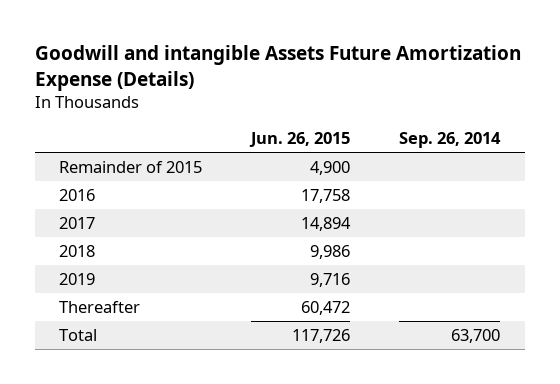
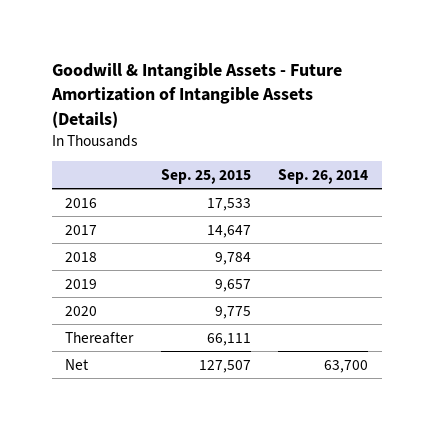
[34,45,521,91] Goodwill and intangible Assets Future Amortization Expense (Details) -> [50,63,342,128] Goodwill & Intangible Assets - Future Amortization of Intangible Assets (Details)
[249,132,351,148] Jun. 26, 2015 -> none
none -> [160,168,251,184] Sep. 25, 2015
[59,160,203,173] Remainder of 2015 -> none
none -> [65,305,98,316] 2020
[59,328,98,341] Total -> [65,358,90,370] Net

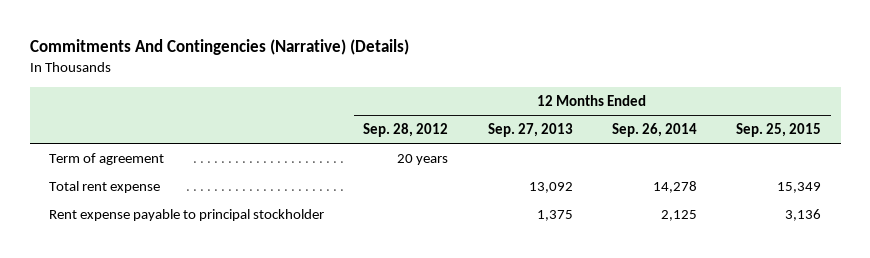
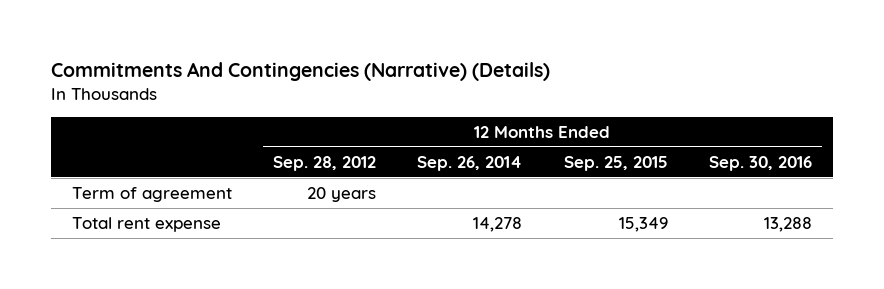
[487,123,573,138] Sep. 27, 2013 -> none
none -> [708,155,812,171] Sep. 30, 2016
[49,208,325,221] Rent expense payable to principal stockholder -> none

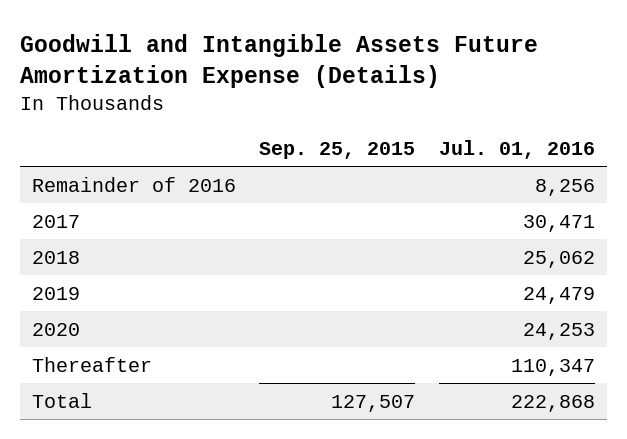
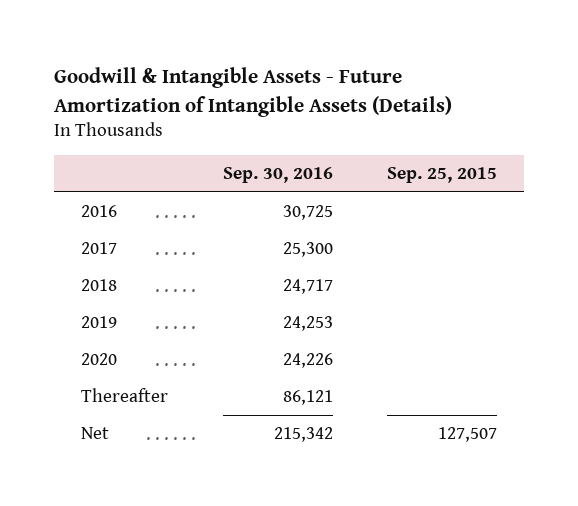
[20,33,539,88] Goodwill and Intangible Assets Future Amortization Expense (Details) -> [54,66,453,117] Goodwill & Intangible Assets - Future Amortization of Intangible Assets (Details)
[438,139,595,159] Jul. 01, 2016 -> none
none -> [222,166,333,183] Sep. 30, 2016
[32,176,237,192] Remainder of 2016 -> [81,205,118,218] 2016
[32,392,93,408] Total -> [81,427,110,440] Net

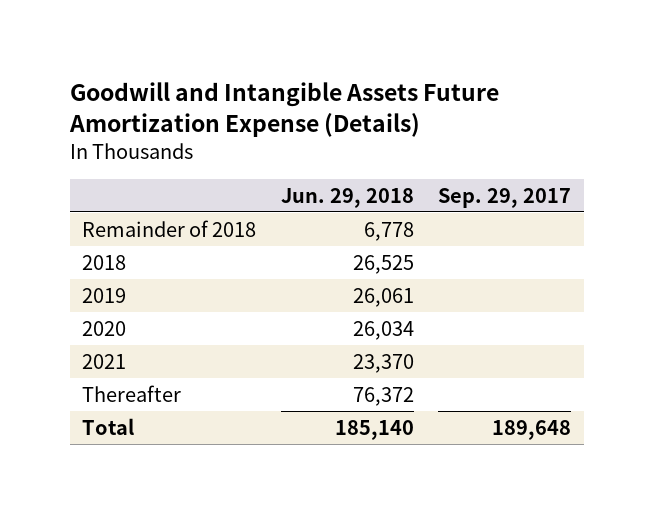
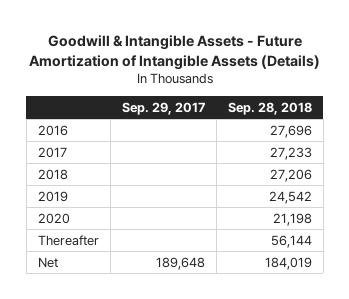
[68,81,499,137] Goodwill and Intangible Assets Future Amortization Expense (Details) -> [28,34,320,70] Goodwill & Intangible Assets - Future Amortization of Intangible Assets (Details)
[280,187,414,208] Jun. 29, 2018 -> none
none -> [227,101,312,115] Sep. 28, 2018
[82,219,257,237] Remainder of 2018 -> [37,124,68,136] 2016
none -> [37,146,67,158] 2017
[82,353,127,369] 2021 -> none
[82,417,135,435] Total -> [37,256,58,268] Net

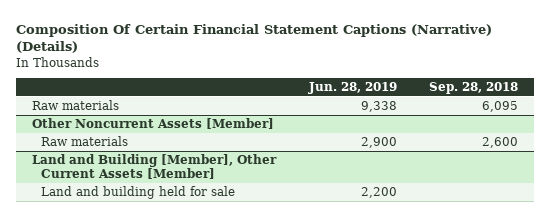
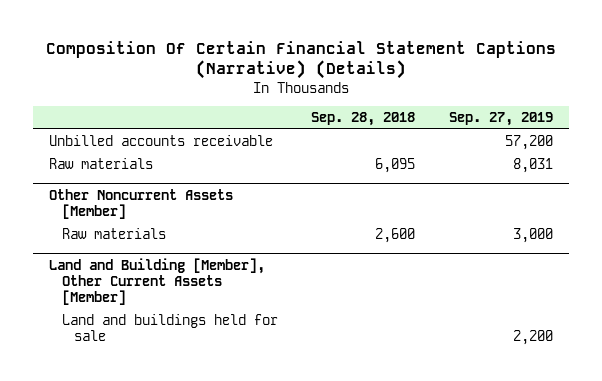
[307,82,397,95] Jun. 28, 2019 -> none
none -> [448,112,553,127] Sep. 27, 2019
none -> [49,135,274,147] Unbilled accounts receivable
[40,185,235,199] Land and building held for sale -> [61,314,278,342] Land and buildings held for sale

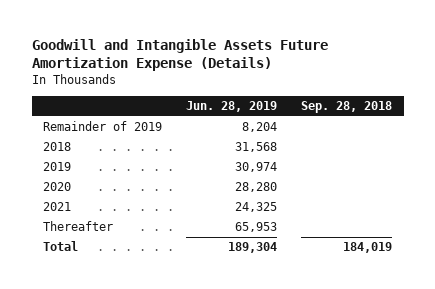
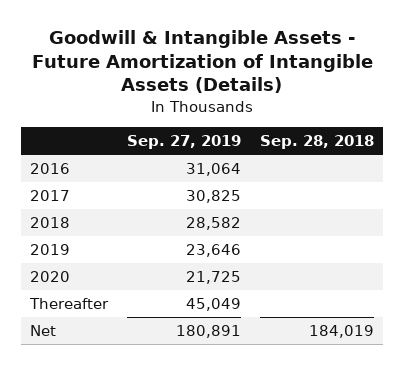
[31,38,328,72] Goodwill and Intangible Assets Future Amortization Expense (Details) -> [31,30,373,94] Goodwill & Intangible Assets - Future Amortization of Intangible Assets (Details)
[186,101,278,113] Jun. 28, 2019 -> none
none -> [126,134,241,149] Sep. 27, 2019
[43,121,163,132] Remainder of 2019 -> [30,163,71,175] 2016
none -> [30,190,71,202] 2017
[43,202,72,212] 2021 -> none
[43,241,79,252] Total -> [30,325,57,337] Net

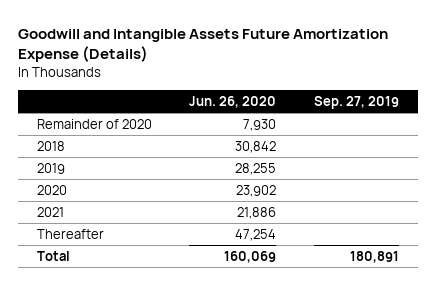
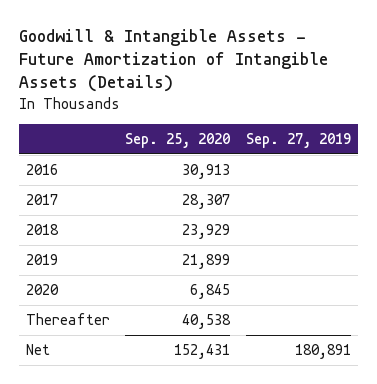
[18,28,389,63] Goodwill and Intangible Assets Future Amortization Expense (Details) -> [18,28,328,93] Goodwill & Intangible Assets - Future Amortization of Intangible Assets (Details)
[189,96,277,109] Jun. 26, 2020 -> none
none -> [125,132,231,148] Sep. 25, 2020
[36,119,152,130] Remainder of 2020 -> [26,164,59,176] 2016
none -> [26,194,59,206] 2017
[36,207,64,218] 2021 -> none
[36,251,70,262] Total -> [26,344,51,356] Net

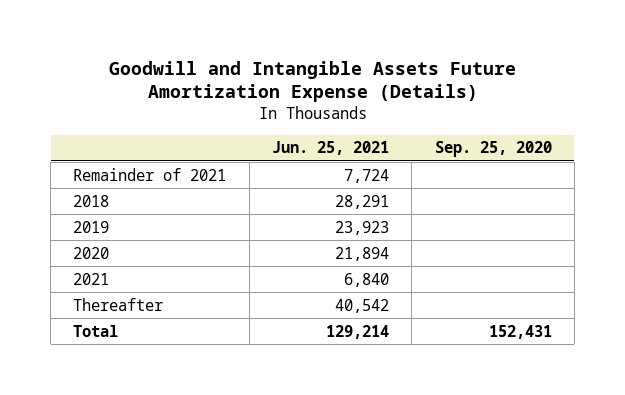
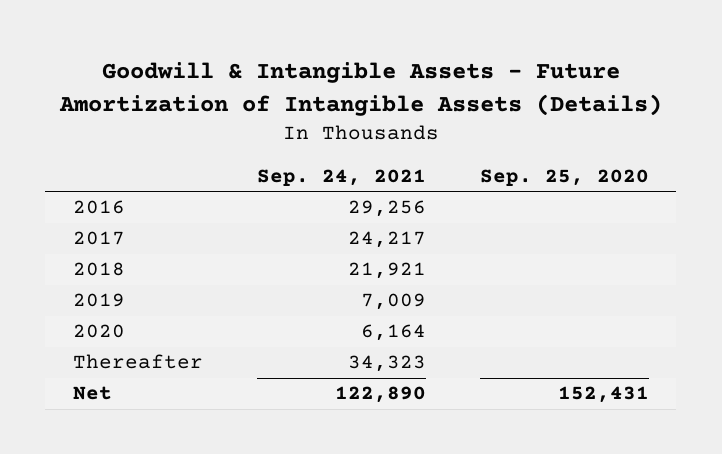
[108,60,516,103] Goodwill and Intangible Assets Future Amortization Expense (Details) -> [58,62,662,116] Goodwill & Intangible Assets - Future Amortization of Intangible Assets (Details)
[272,141,390,156] Jun. 25, 2021 -> none
none -> [256,168,426,186] Sep. 24, 2021
[73,167,227,181] Remainder of 2021 -> [72,200,125,215] 2016
none -> [72,231,125,246] 2017
[73,272,110,285] 2021 -> none
[73,324,119,337] Total -> [72,386,112,401] Net

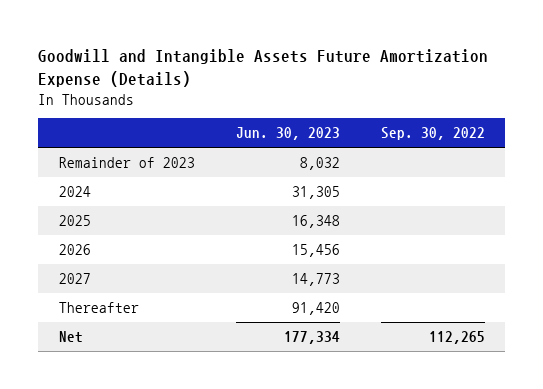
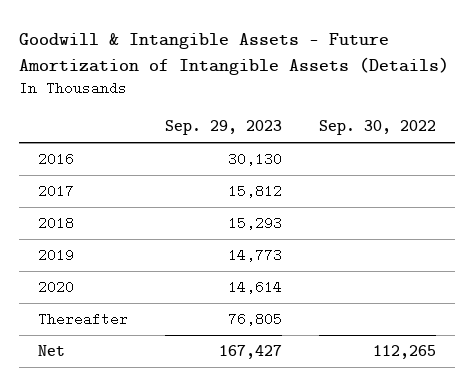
[38,49,489,87] Goodwill and Intangible Assets Future Amortization Expense (Details) -> [19,33,450,75] Goodwill & Intangible Assets - Future Amortization of Intangible Assets (Details)
[235,127,340,141] Jun. 30, 2023 -> none
none -> [164,120,282,136] Sep. 29, 2023
[58,157,195,169] Remainder of 2023 -> [37,152,74,167] 2016
[58,186,91,198] 2024 -> [37,184,74,199] 2017
[58,215,91,227] 2025 -> [37,216,74,231] 2018
[58,244,91,256] 2026 -> [37,248,74,263] 2019
[58,273,91,285] 2027 -> [37,280,74,295] 2020

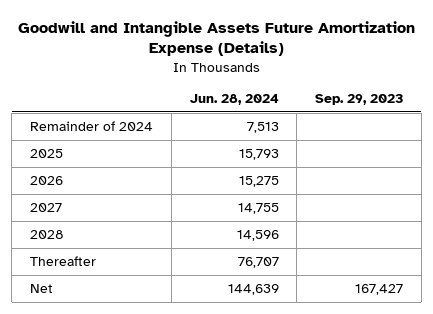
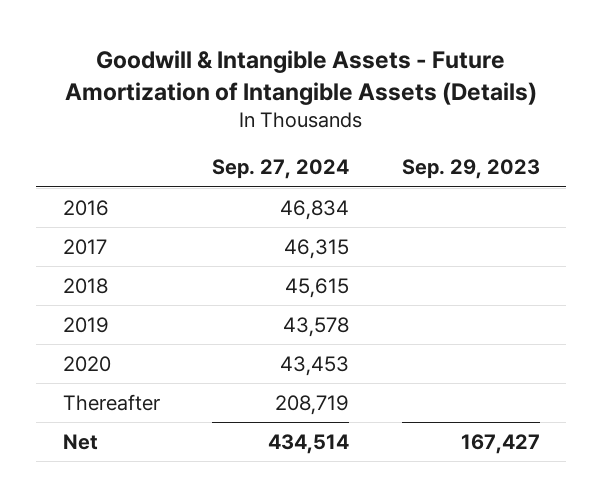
[17,20,415,57] Goodwill and Intangible Assets Future Amortization Expense (Details) -> [65,49,538,105] Goodwill & Intangible Assets - Future Amortization of Intangible Assets (Details)
[189,93,279,105] Jun. 28, 2024 -> none
none -> [212,159,350,180] Sep. 27, 2024
[30,120,154,131] Remainder of 2024 -> [62,199,109,216] 2016
[30,148,64,158] 2025 -> [62,238,107,255] 2017
[30,175,64,185] 2026 -> [62,277,108,294] 2018
[30,202,63,212] 2027 -> [62,316,109,333] 2019
[30,229,65,239] 2028 -> [62,355,111,372] 2020

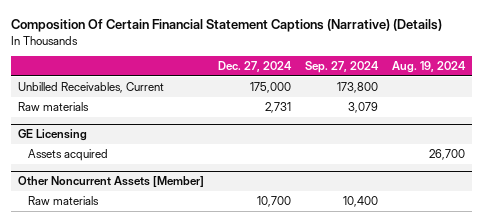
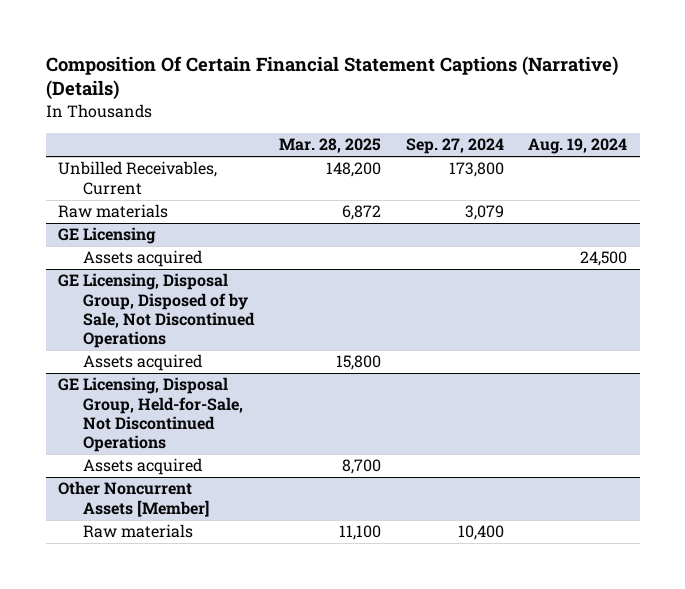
[218,61,293,73] Dec. 27, 2024 -> none
none -> [278,138,381,154] Mar. 28, 2025
[428,149,465,161] 26,700 -> [580,251,628,267] 24,500
none -> [58,273,256,349] GE Licensing, Disposal Group, Disposed of by Sale, Not Discontinued Operations
none -> [83,354,203,372] Assets acquired
none -> [58,377,244,453] GE Licensing, Disposal Group, Held-for-Sale, Not Discontinued Operations
none -> [83,458,203,476] Assets acquired

